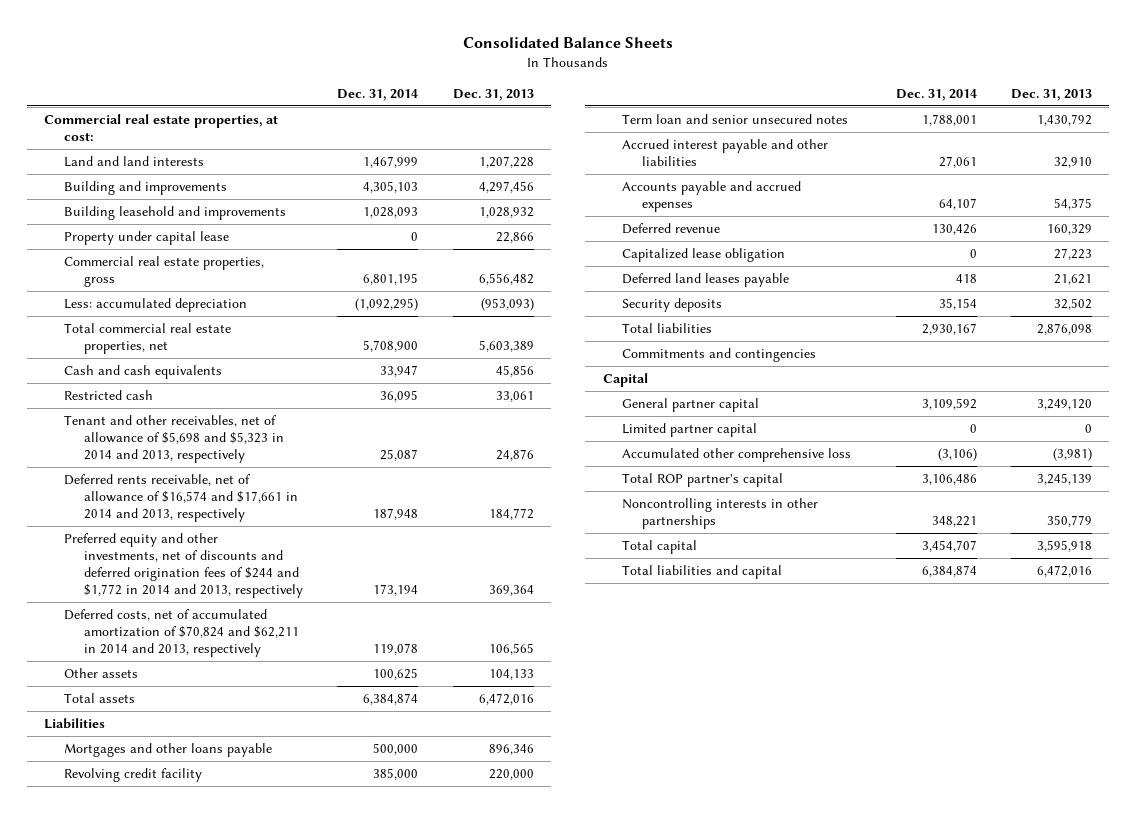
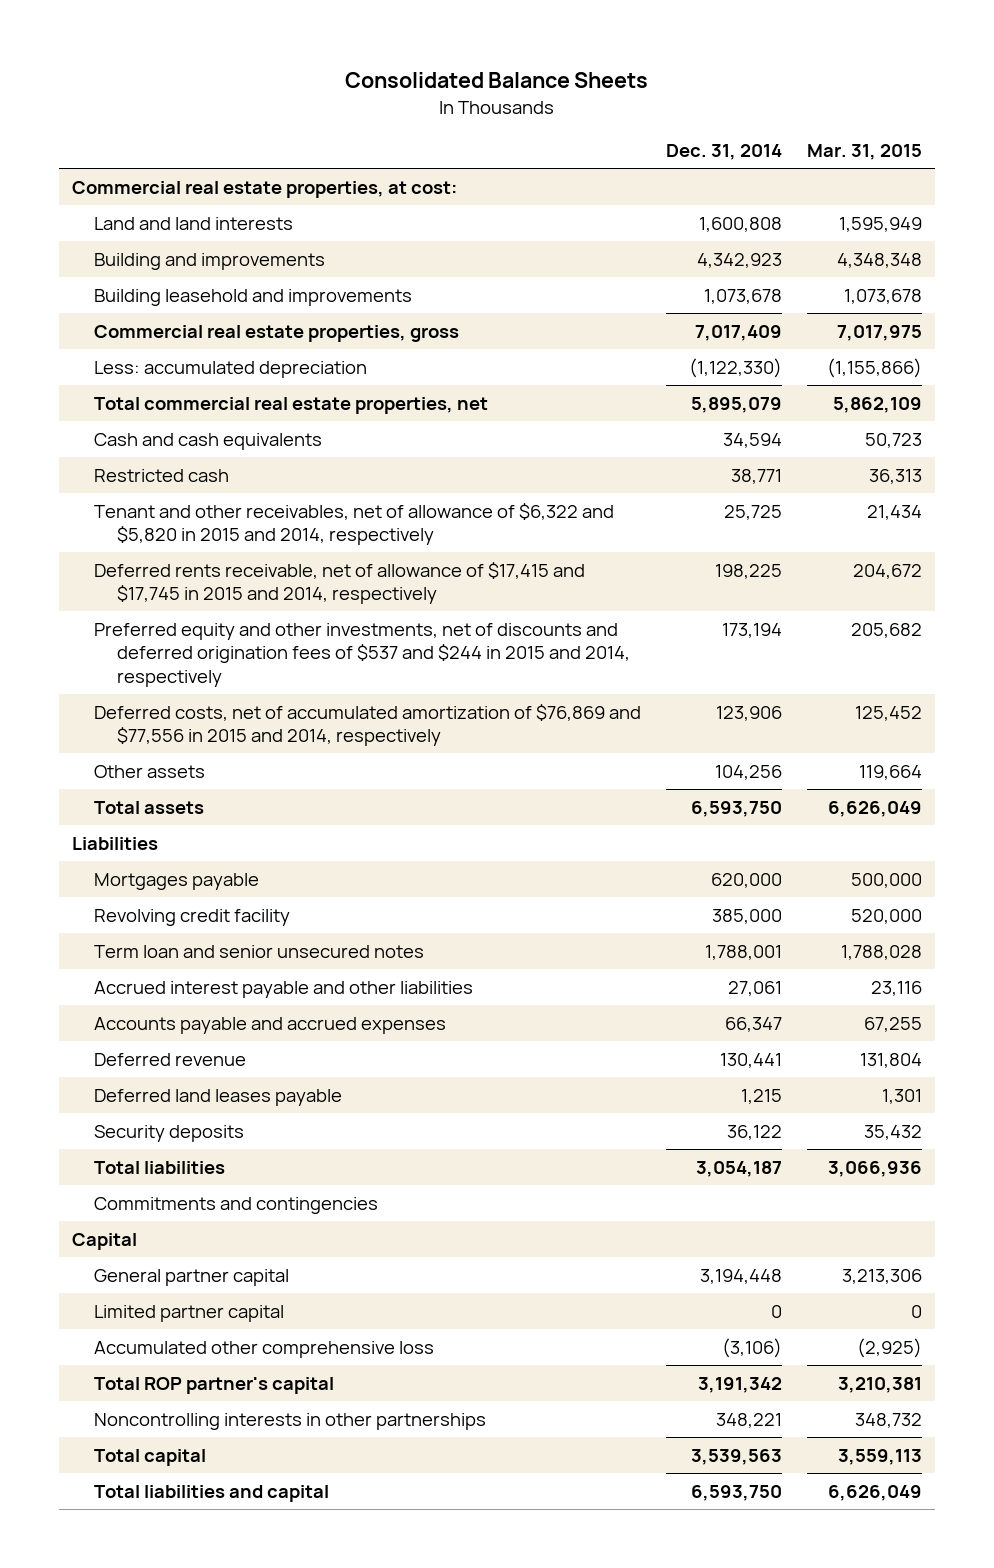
[452,88,534,101] Dec. 31, 2013 -> none
none -> [807,144,923,161] Mar. 31, 2015
[63,230,229,245] Property under capital lease -> none
[363,155,419,168] 1,467,999 -> [699,216,783,232] 1,600,808
[363,180,419,193] 4,305,103 -> [697,252,783,268] 4,342,923
[363,206,419,218] 1,028,093 -> [704,288,783,304] 1,073,678
[363,272,419,285] 6,801,195 -> [695,324,783,341] 7,017,409
[355,297,419,311] (1,092,295) -> [689,357,783,378] (1,122,330)
[363,339,419,352] 5,708,900 -> [691,396,783,413] 5,895,079
[380,364,419,377] 33,947 -> [723,432,783,448] 34,594
[380,389,419,402] 36,095 -> [731,468,783,484] 38,771
[63,414,284,463] Tenant and other receivables, net of allowance of $5,698 and $5,323 in 2014 and 2013, respectively -> [94,502,615,546] Tenant and other receivables, net of allowance of $6,322 and $5,820 in 2015 and 2014, respectively
[380,448,419,461] 25,087 -> [724,504,783,520] 25,725
[63,473,298,522] Deferred rents receivable, net of allowance of $16,574 and $17,661 in 2014 and 2013, respectively -> [94,561,586,605] Deferred rents receivable, net of allowance of $17,415 and $17,745 in 2015 and 2014, respectively
[373,507,419,520] 187,948 -> [715,563,783,579] 198,225
[63,532,303,598] Preferred equity and other investments, net of discounts and deferred origination fees of $244 and $1,772 in 2014 and 2013, respectively -> [94,622,630,687] Preferred equity and other investments, net of discounts and deferred origination fees of $537 and $244 in 2015 and 2014, respectively
[63,608,299,657] Deferred costs, net of accumulated amortization of $70,824 and $62,211 in 2014 and 2013, respectively -> [94,703,642,747] Deferred costs, net of accumulated amortization of $76,869 and $77,556 in 2015 and 2014, respectively
[373,642,419,655] 119,078 -> [716,705,783,721] 123,906
[373,667,419,680] 100,625 -> [715,764,783,780] 104,256
[363,692,419,705] 6,384,874 -> [691,800,783,817] 6,593,750
[63,742,272,757] Mortgages and other loans payable -> [94,872,260,890] Mortgages payable
[373,742,419,755] 500,000 -> [711,872,783,888] 620,000
[622,247,786,262] Capitalized lease obligation -> none
[938,197,977,210] 64,107 -> [725,1016,783,1032] 66,347
[931,223,977,235] 130,426 -> [720,1052,783,1068] 130,441
[955,273,977,283] 418 -> [741,1088,783,1104] 1,215
[938,297,977,310] 35,154 -> [727,1124,783,1140] 36,122
[921,322,977,335] 2,930,167 -> [696,1160,783,1177] 3,054,187
[921,397,977,410] 3,109,592 -> [700,1268,783,1284] 3,194,448
[921,473,977,485] 3,106,486 -> [698,1376,783,1393] 3,191,342
[921,539,977,552] 3,454,707 -> [691,1448,783,1465] 3,539,563
[921,564,977,577] 6,384,874 -> [691,1484,783,1501] 6,593,750

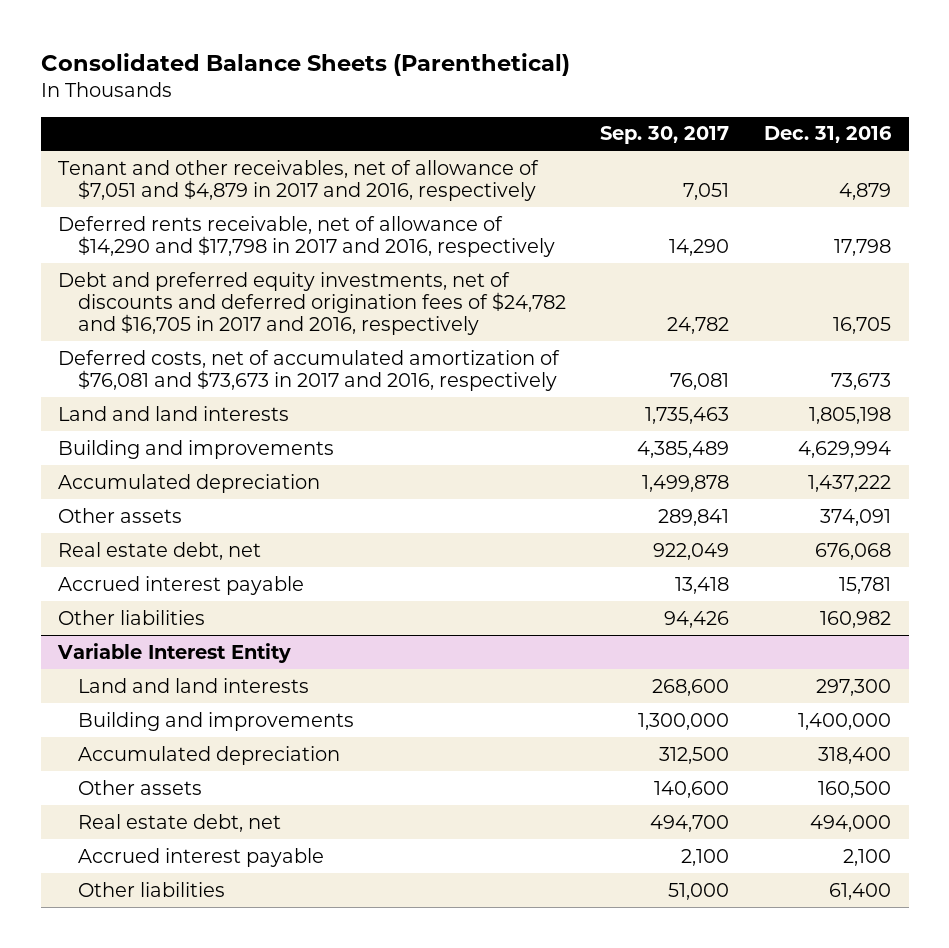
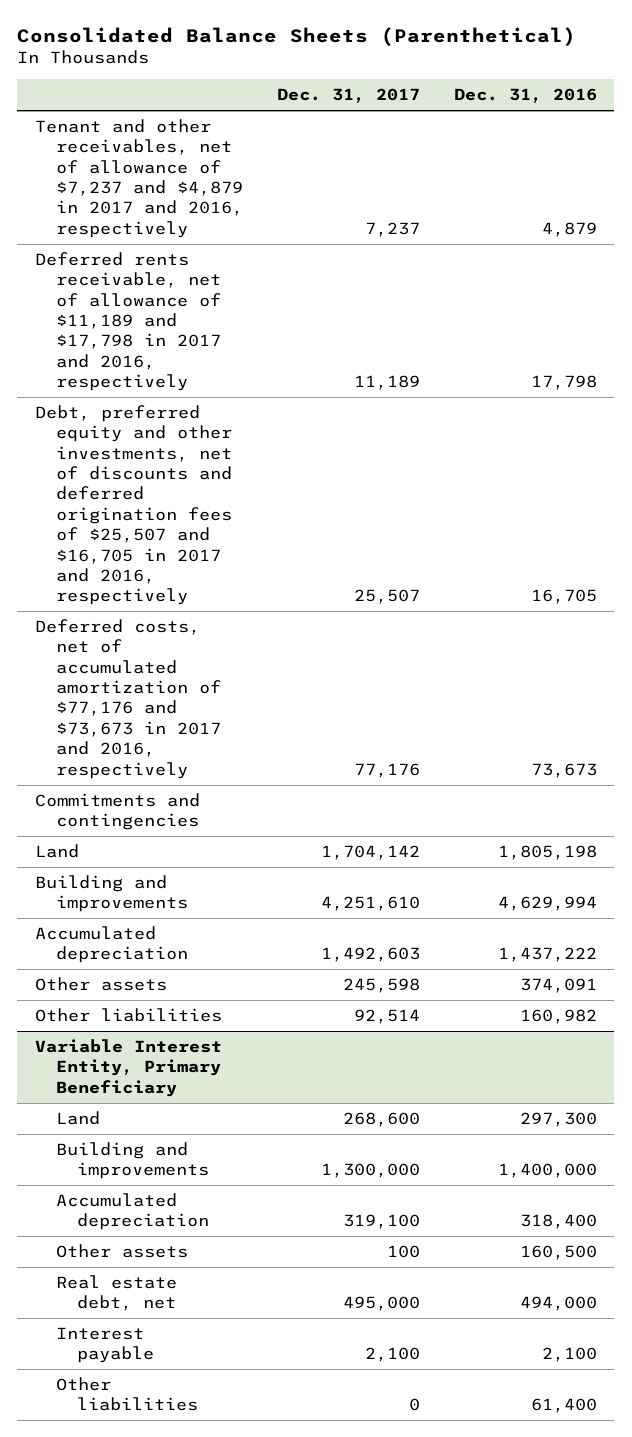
[600,126,730,145] Sep. 30, 2017 -> none
none -> [277,88,421,104] Dec. 31, 2017
[58,159,540,201] Tenant and other receivables, net of allowance of $7,051 and $4,879 in 2017 and 2016, respectively -> [34,119,243,238] Tenant and other receivables, net of allowance of $7,237 and $4,879 in 2017 and 2016, respectively
[58,215,555,257] Deferred rents receivable, net of allowance of $14,290 and $17,798 in 2017 and 2016, respectively -> [34,252,221,392] Deferred rents receivable, net of allowance of $11,189 and $17,798 in 2017 and 2016, respectively
[58,271,566,336] Debt and preferred equity investments, net of discounts and deferred origination fees of $24,782 and $16,705 in 2017 and 2016, respectively -> [34,405,232,606] Debt, preferred equity and other investments, net of discounts and deferred origination fees of $25,507 and $16,705 in 2017 and 2016, respectively
[58,349,561,391] Deferred costs, net of accumulated amortization of $76,081 and $73,673 in 2017 and 2016, respectively -> [34,619,221,779] Deferred costs, net of accumulated amortization of $77,176 and $73,673 in 2017 and 2016, respectively
none -> [34,793,200,831] Commitments and contingencies
[58,405,290,421] Land and land interests -> [34,844,79,859] Land
[58,541,262,560] Real estate debt, net -> none
[58,575,305,595] Accrued interest payable -> none
[57,642,292,663] Variable Interest Entity -> [34,1039,222,1097] Variable Interest Entity, Primary Beneficiary
[77,677,309,693] Land and land interests -> [55,1111,100,1126] Land
[77,847,324,867] Accrued interest payable -> [55,1327,155,1364] Interest payable

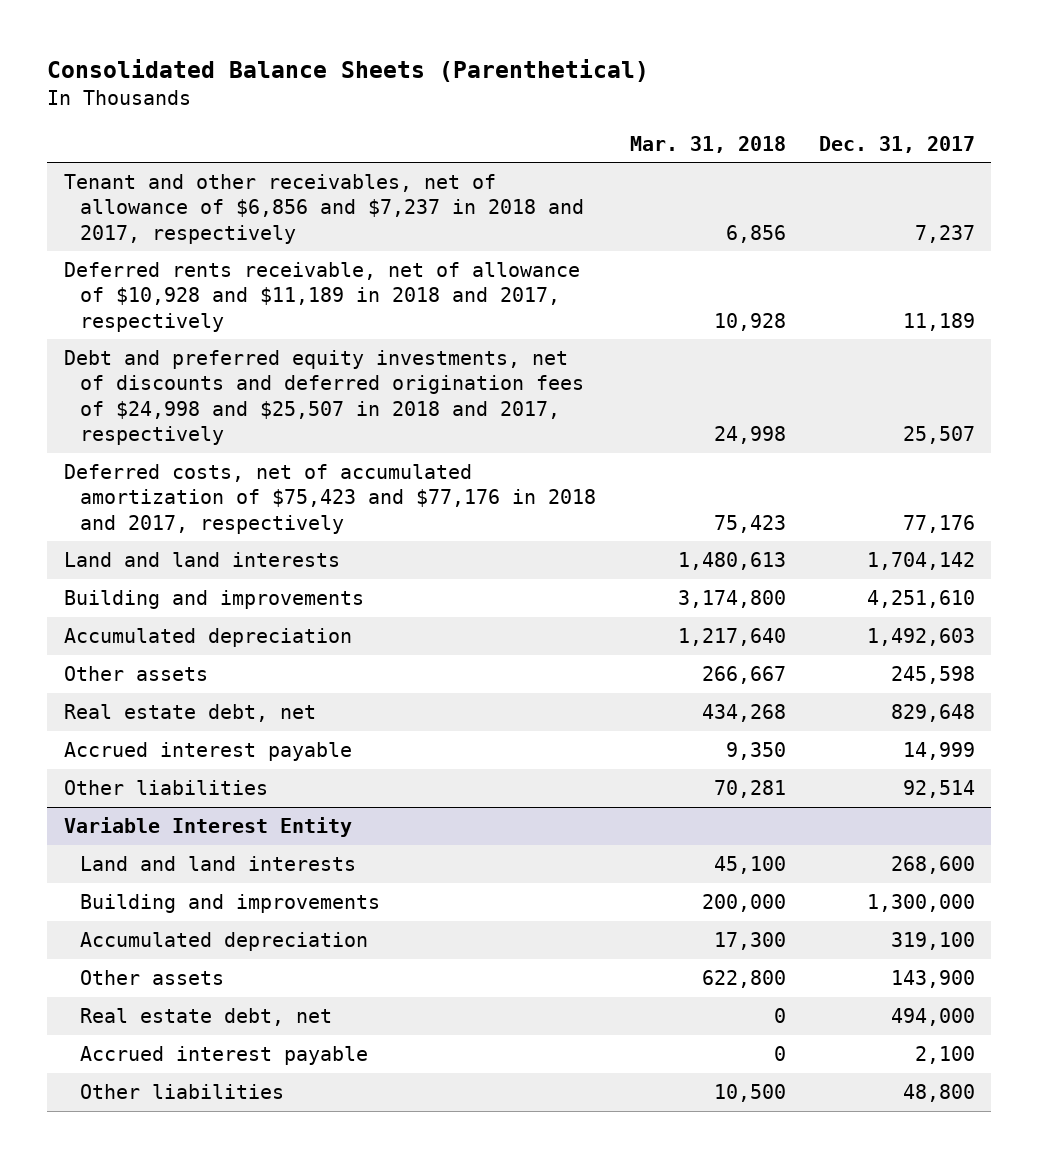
[454,88,598,104] Dec. 31, 2016 -> none
none -> [629,135,786,153] Mar. 31, 2018
[34,793,200,831] Commitments and contingencies -> none
[34,119,243,238] Tenant and other receivables, net of allowance of $7,237 and $4,879 in 2017 and 2016, respectively -> [64,174,585,244] Tenant and other receivables, net of allowance of $6,856 and $7,237 in 2018 and 2017, respectively
[34,252,221,392] Deferred rents receivable, net of allowance of $11,189 and $17,798 in 2017 and 2016, respectively -> [64,262,581,332] Deferred rents receivable, net of allowance of $10,928 and $11,189 in 2018 and 2017, respectively
[34,405,232,606] Debt, preferred equity and other investments, net of discounts and deferred origination fees of $25,507 and $16,705 in 2017 and 2016, respectively -> [64,350,585,445] Debt and preferred equity investments, net of discounts and deferred origination fees of $24,998 and $25,507 in 2018 and 2017, respectively
[34,619,221,779] Deferred costs, net of accumulated amortization of $77,176 and $73,673 in 2017 and 2016, respectively -> [64,464,597,534] Deferred costs, net of accumulated amortization of $75,423 and $77,176 in 2018 and 2017, respectively
[34,844,79,859] Land -> [64,552,341,568] Land and land interests
none -> [64,704,317,723] Real estate debt, net
none -> [64,742,353,762] Accrued interest payable
[34,1039,222,1097] Variable Interest Entity, Primary Beneficiary -> [64,817,353,838] Variable Interest Entity
[55,1111,100,1126] Land -> [80,856,357,872] Land and land interests
[387,1245,421,1259] 100 -> [890,970,975,989] 143,900
[343,1296,421,1312] 495,000 -> [890,1008,975,1027] 494,000
[55,1327,155,1364] Interest payable -> [80,1046,369,1066] Accrued interest payable
[409,1398,421,1412] 0 -> [902,1084,975,1103] 48,800

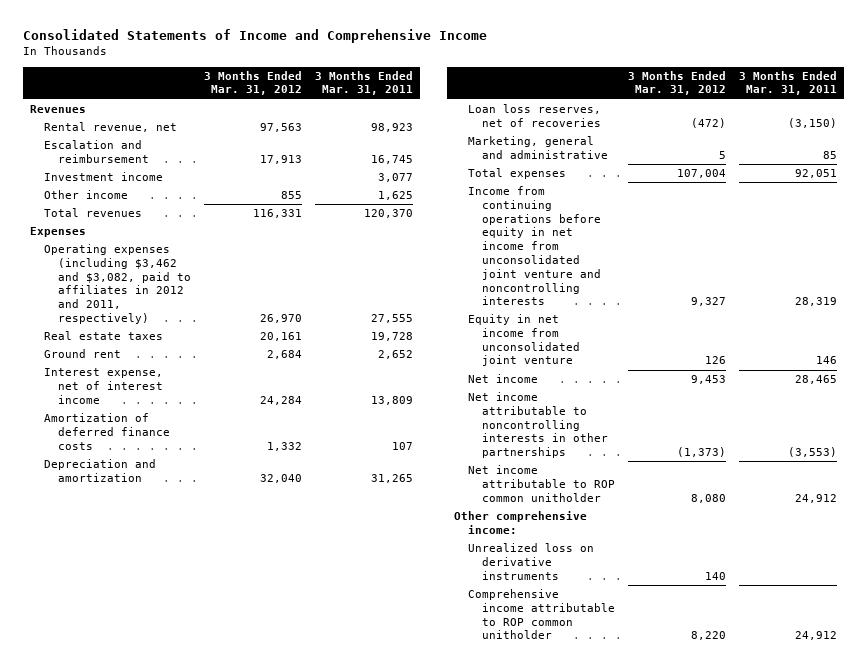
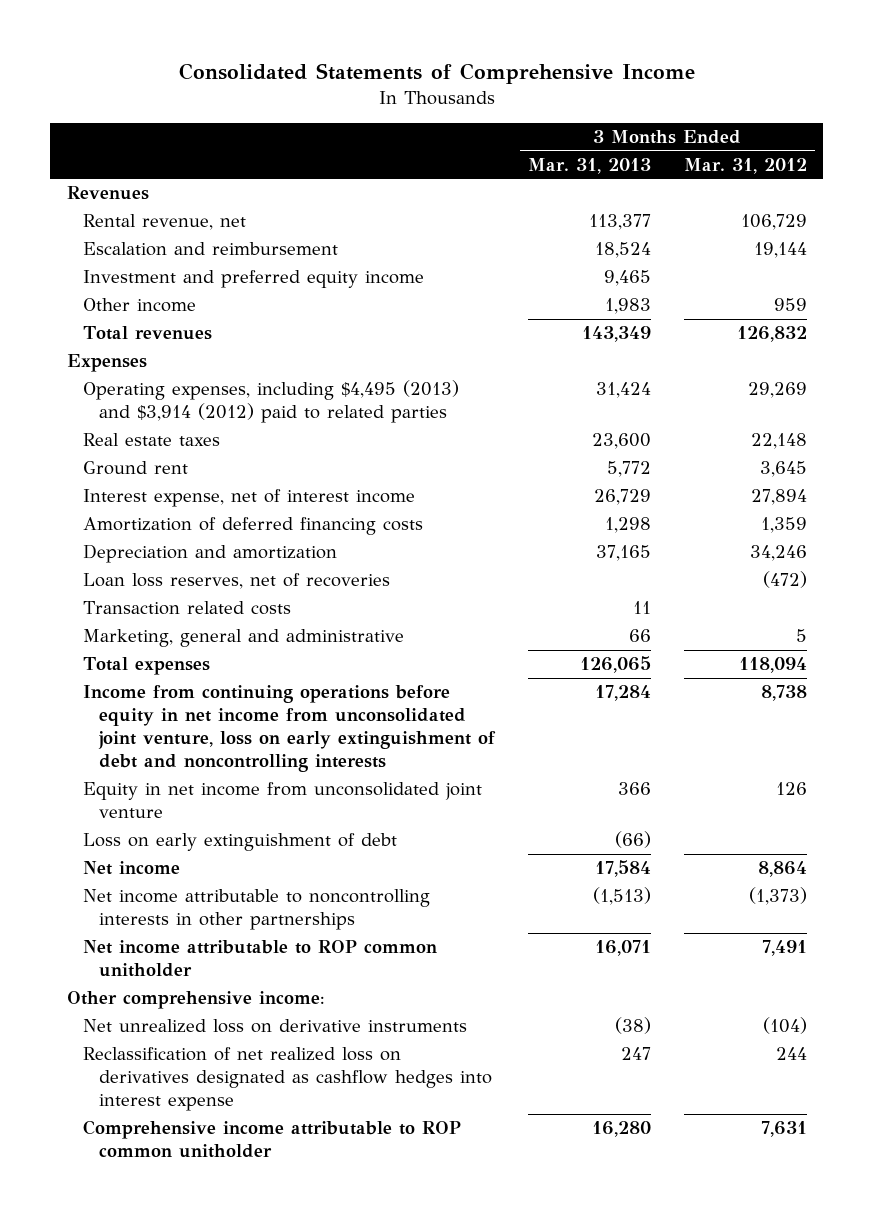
[23,29,488,44] Consolidated Statements of Income and Comprehensive Income -> [178,63,695,85] Consolidated Statements of Comprehensive Income
[315,70,414,96] 3 Months Ended Mar. 31, 2011 -> none
none -> [527,157,651,174] Mar. 31, 2013
[260,123,303,133] 97,563 -> [740,214,807,231] 106,729
[260,154,303,164] 17,913 -> [753,242,807,259] 19,144
[43,172,163,182] Investment income -> [82,270,424,289] Investment and preferred equity income
[281,191,303,200] 855 -> [773,298,807,312] 959
[253,209,303,219] 116,331 -> [736,326,807,343] 126,832
[43,244,192,325] Operating expenses (including $3,462 and $3,082, paid to affiliates in 2012 and 2011, respectively) -> [82,380,459,424] Operating expenses, including $4,495 (2013) and $3,914 (2012) paid to related parties
[260,314,303,324] 26,970 -> [747,382,807,399] 29,269
[260,332,303,342] 20,161 -> [750,433,807,450] 22,148
[267,350,303,360] 2,684 -> [759,461,807,478] 3,645
[260,395,303,405] 24,284 -> [750,489,807,506] 27,894
[43,413,171,450] Amortization of deferred finance costs -> [82,517,423,536] Amortization of deferred financing costs
[267,441,303,451] 1,332 -> [760,517,807,534] 1,359
[260,473,303,483] 32,040 -> [749,545,807,562] 34,246
none -> [82,601,291,616] Transaction related costs
[677,169,727,179] 107,004 -> [738,657,807,674] 118,094
[468,186,602,306] Income from continuing operations before equity in net income from unconsolidated joint venture and noncontrolling interests -> [82,685,497,773] Income from continuing operations before equity in net income from unconsolidated joint venture, loss on early extinguishment of debt and noncontrolling interests
[691,297,727,307] 9,327 -> [760,685,807,702] 8,738
none -> [82,833,397,852] Loss on early extinguishment of debt
[691,375,727,385] 9,453 -> [757,861,807,878] 8,864
[691,493,727,503] 8,080 -> [761,940,807,957] 7,491
[468,543,595,580] Unrealized loss on derivative instruments -> [82,1019,467,1034] Net unrealized loss on derivative instruments
[705,571,727,580] 140 -> [762,1017,807,1035] (104)
none -> [82,1047,493,1112] Reclassification of net realized loss on derivatives designated as cashflow hedges into interest expense
[691,631,727,641] 8,220 -> [760,1121,807,1138] 7,631

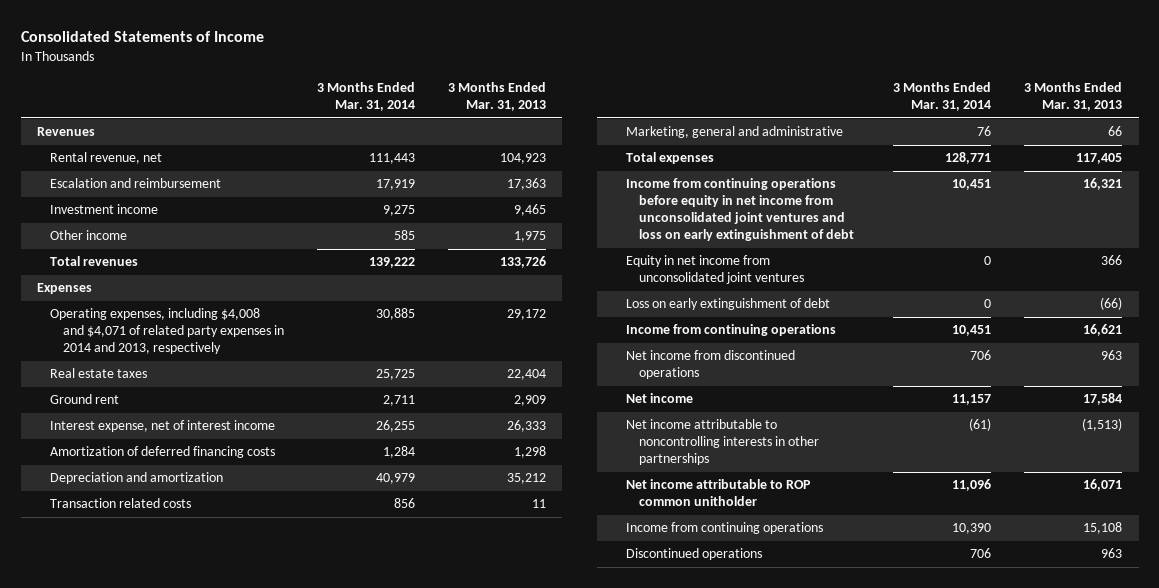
[178,63,695,85] Consolidated Statements of Comprehensive Income -> [20,31,264,43] Consolidated Statements of Income
[683,157,807,174] Mar. 31, 2012 -> none
none -> [316,82,415,112] 3 Months Ended Mar. 31, 2014
[588,214,651,231] 113,377 -> [499,153,546,165] 104,923
[594,242,651,259] 18,524 -> [506,178,546,191] 17,363
[82,270,424,289] Investment and preferred equity income -> [49,204,158,215] Investment income
[604,298,651,315] 1,983 -> [513,231,546,243] 1,975
[581,326,651,343] 143,349 -> [499,256,546,269] 133,726
[82,380,459,424] Operating expenses, including $4,495 (2013) and $3,914 (2012) paid to related parties -> [49,308,284,355] Operating expenses, including $4,008 and $4,071 of related party expenses in 2014 and 2013, respectively
[595,382,651,399] 31,424 -> [506,309,546,321] 29,172
[591,433,651,450] 23,600 -> [506,369,546,381] 22,404
[606,461,651,478] 5,772 -> [513,395,546,407] 2,909
[593,489,651,506] 26,729 -> [506,420,546,433] 26,333
[82,573,390,590] Loan loss reserves, net of recoveries -> none
[595,545,651,562] 37,165 -> [506,473,546,485] 35,212
[579,656,651,674] 126,065 -> [1076,153,1123,165] 117,405
[82,685,497,773] Income from continuing operations before equity in net income from unconsolidated joint venture, loss on early extinguishment of debt and noncontrolling interests -> [626,178,855,242] Income from continuing operations before equity in net income from unconsolidated joint ventures and loss on early extinguishment of debt
[594,685,651,702] 17,284 -> [1083,178,1123,191] 16,321
[82,782,482,819] Equity in net income from unconsolidated joint venture -> [626,255,805,285] Equity in net income from unconsolidated joint ventures
none -> [626,324,837,337] Income from continuing operations
none -> [626,350,796,380] Net income from discontinued operations
[66,991,325,1010] Other comprehensive income: -> none
[82,1019,467,1034] Net unrealized loss on derivative instruments -> none
[82,1047,493,1112] Reclassification of net realized loss on derivatives designated as cashflow hedges into interest expense -> none
[82,1120,461,1159] Comprehensive income attributable to ROP common unitholder -> none
none -> [626,522,824,535] Income from continuing operations
none -> [626,548,763,561] Discontinued operations

